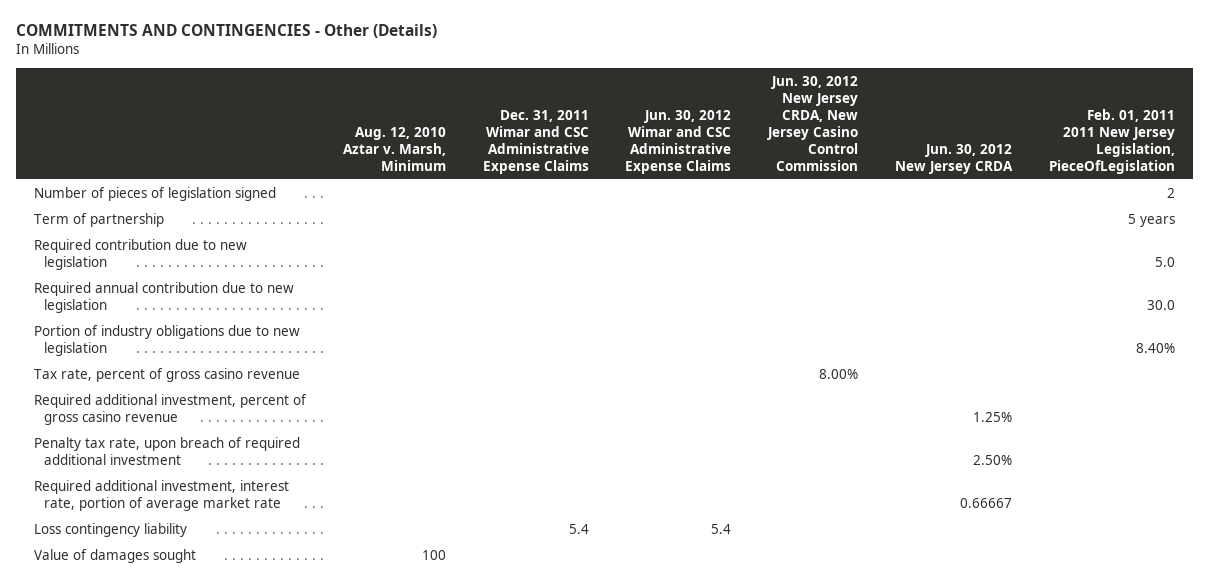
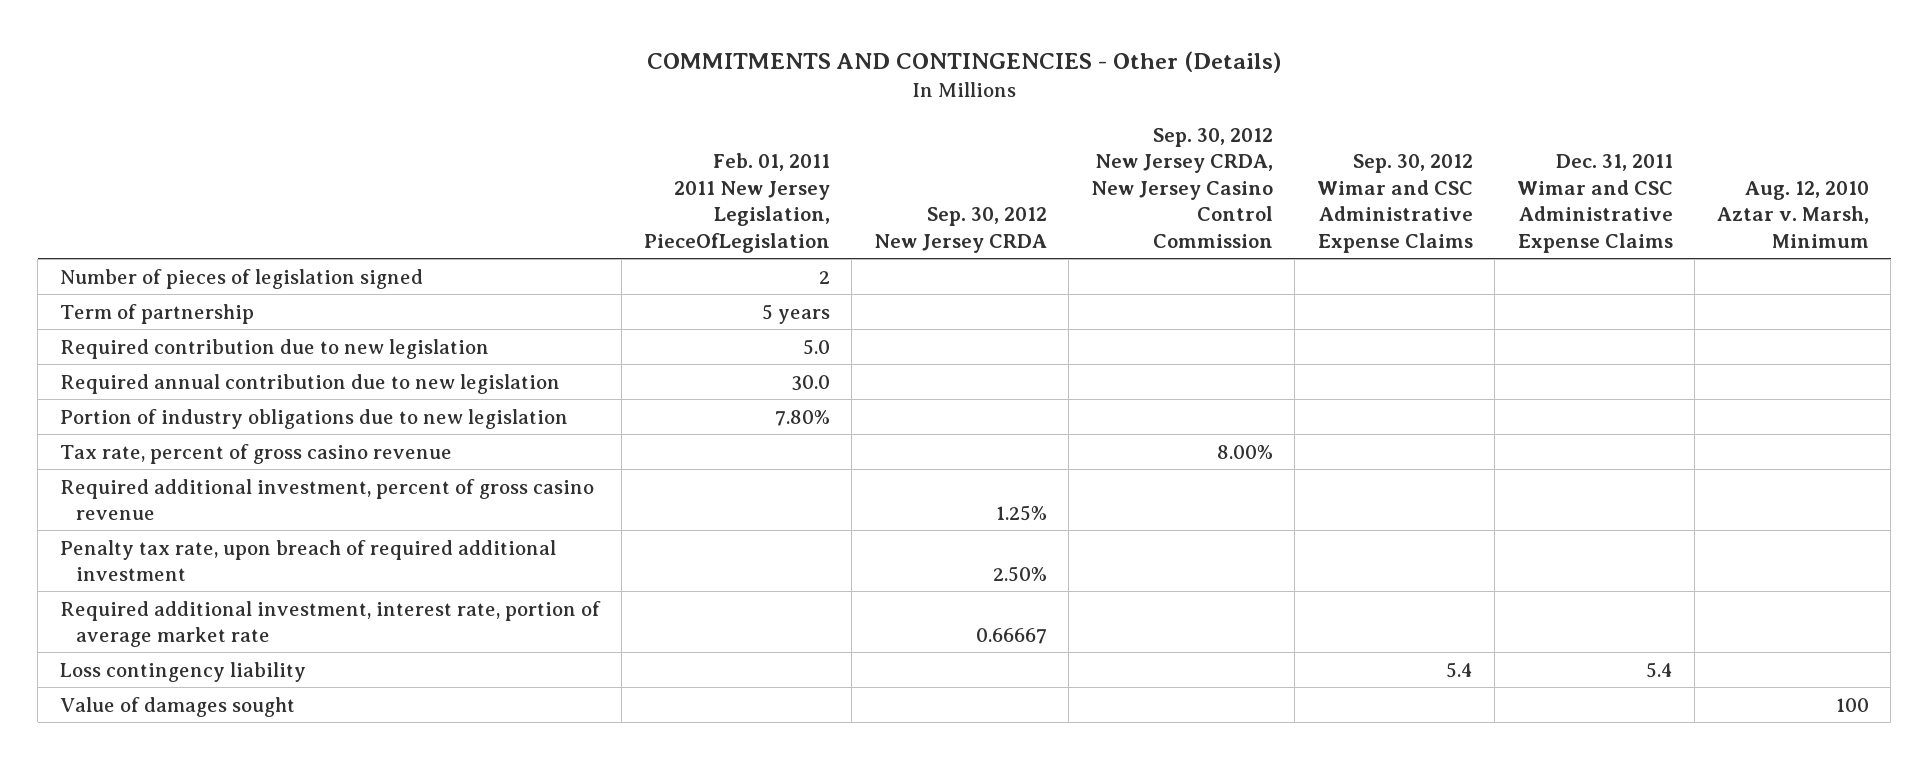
[625,109,732,174] Jun. 30, 2012 Wimar and CSC Administrative Expense Claims -> none
[767,75,859,171] Jun. 30, 2012 New Jersey CRDA, New Jersey Casino Control Commission -> none
[895,143,1014,174] Jun. 30, 2012 New Jersey CRDA -> none
none -> [873,207,1047,253] Sep. 30, 2012 New Jersey CRDA
none -> [1090,128,1273,248] Sep. 30, 2012 New Jersey CRDA, New Jersey Casino Control Commission
none -> [1316,154,1473,253] Sep. 30, 2012 Wimar and CSC Administrative Expense Claims
[1135,342,1175,353] 8.40% -> [774,409,830,426] 7.80%

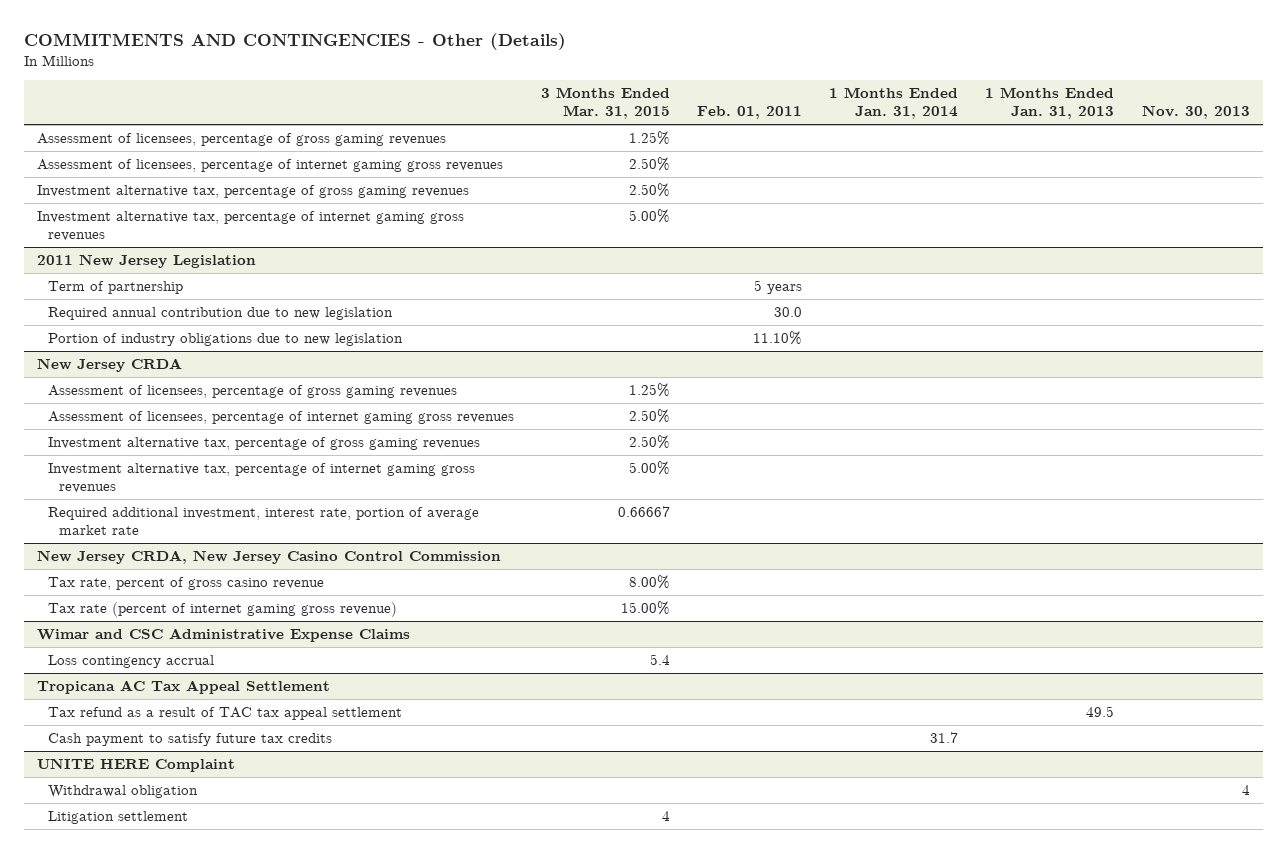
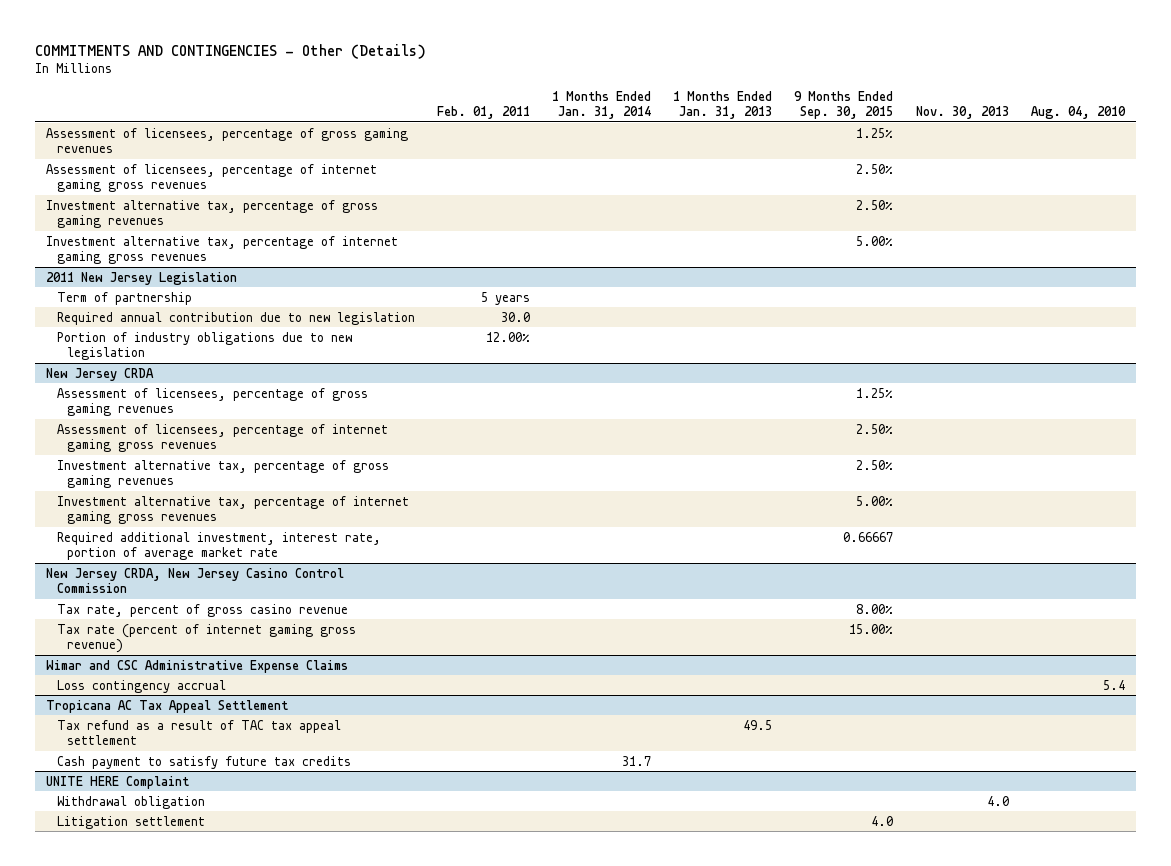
[541,87,671,120] 3 Months Ended Mar. 31, 2015 -> none
none -> [794,90,894,120] 9 Months Ended Sep. 30, 2015
none -> [1030,106,1126,120] Aug. 04, 2010
[753,330,803,345] 11.10% -> [485,331,530,342] 12.00%
[1241,784,1250,795] 4 -> [986,795,1009,806] 4.0

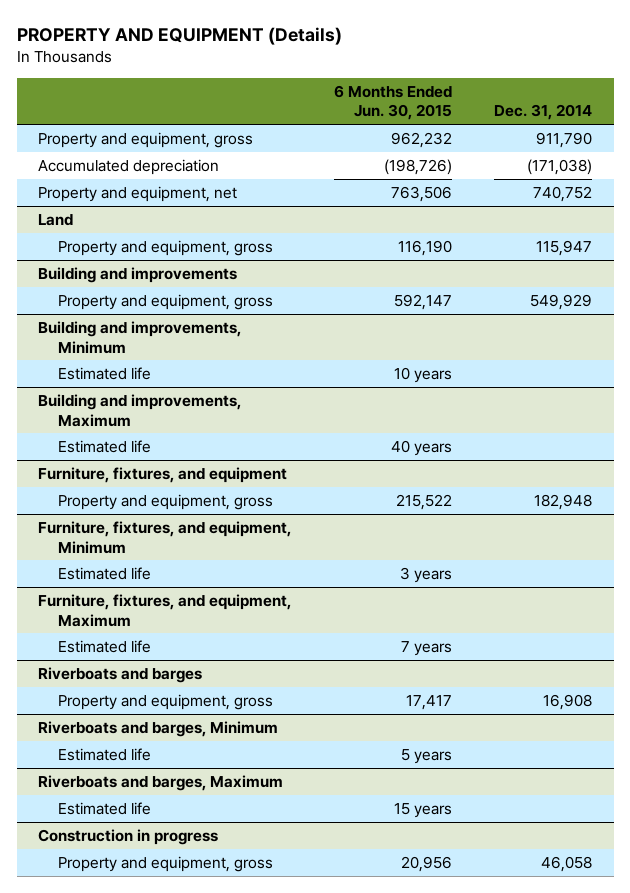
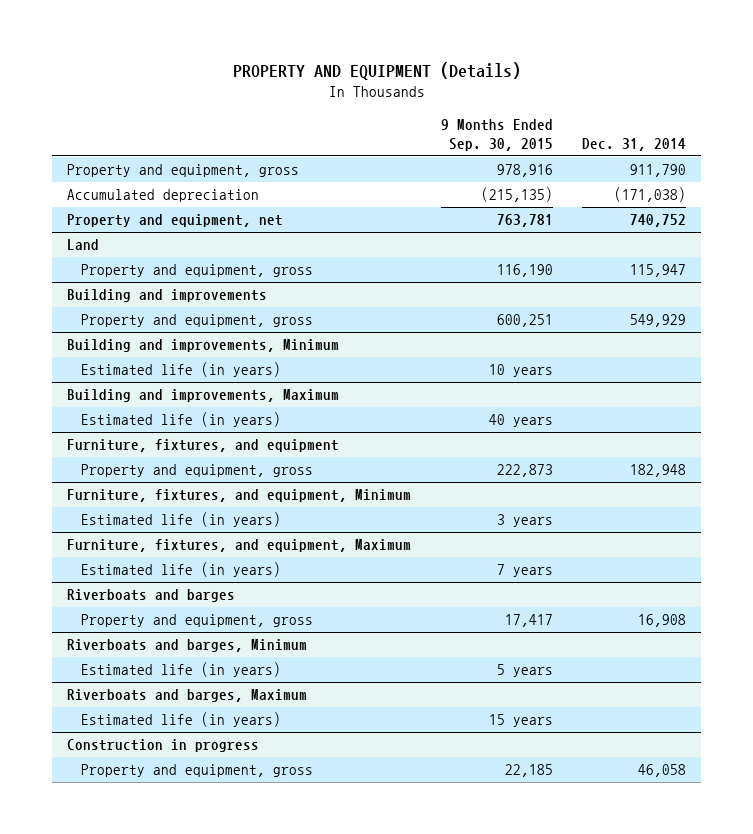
[333,84,452,121] 6 Months Ended Jun. 30, 2015 -> none
none -> [440,118,553,151] 9 Months Ended Sep. 30, 2015
[58,366,152,380] Estimated life -> [81,362,282,378] Estimated life (in years)
[58,439,152,453] Estimated life -> [81,412,282,428] Estimated life (in years)
[58,566,152,580] Estimated life -> [81,512,282,528] Estimated life (in years)
[58,639,152,653] Estimated life -> [81,562,282,578] Estimated life (in years)
[58,747,152,761] Estimated life -> [81,662,282,678] Estimated life (in years)
[58,801,152,815] Estimated life -> [81,712,282,728] Estimated life (in years)

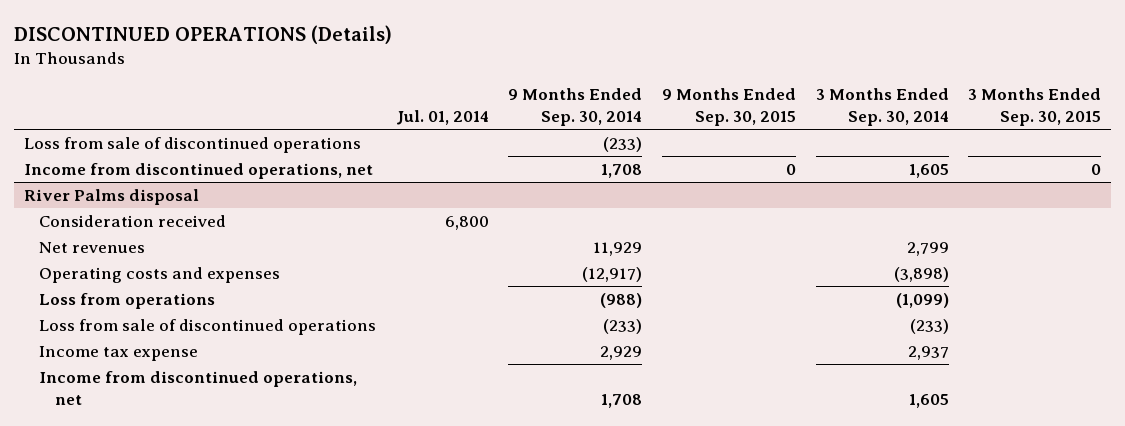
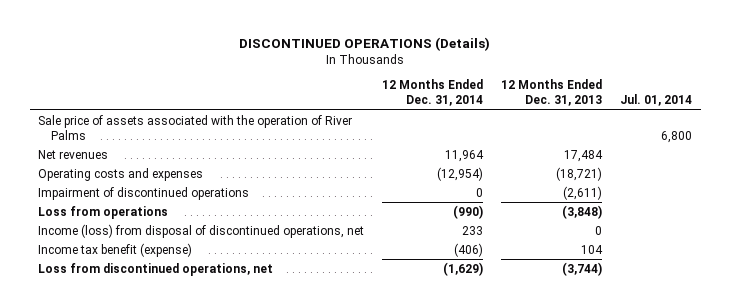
[508,88,643,127] 9 Months Ended Sep. 30, 2014 -> none
[662,88,797,127] 9 Months Ended Sep. 30, 2015 -> none
[815,88,949,127] 3 Months Ended Sep. 30, 2014 -> none
[968,88,1102,127] 3 Months Ended Sep. 30, 2015 -> none
none -> [382,79,484,107] 12 Months Ended Dec. 31, 2014
none -> [500,79,602,107] 12 Months Ended Dec. 31, 2013
[23,189,199,206] River Palms disposal -> none
[39,215,227,228] Consideration received -> none
[39,242,146,254] Net revenues -> none
[39,267,281,284] Operating costs and expenses -> none
[39,293,216,310] Loss from operations -> none
[39,319,377,336] Loss from sale of discontinued operations -> none
[39,346,199,362] Income tax expense -> none
[39,371,358,405] Income from discontinued operations, net -> none
none -> [38,114,353,140] Sale price of assets associated with the operation of River Palms
none -> [38,149,109,159] Net revenues
none -> [38,167,204,181] Operating costs and expenses
none -> [38,186,250,200] Impairment of discontinued operations
none -> [38,205,169,219] Loss from operations
[23,137,361,154] Loss from sale of discontinued operations -> [38,223,365,238] Income (loss) from disposal of discontinued operations, net
none -> [38,242,193,257] Income tax benefit (expense)
[23,163,373,180] Income from discontinued operations, net -> [38,262,274,276] Loss from discontinued operations, net

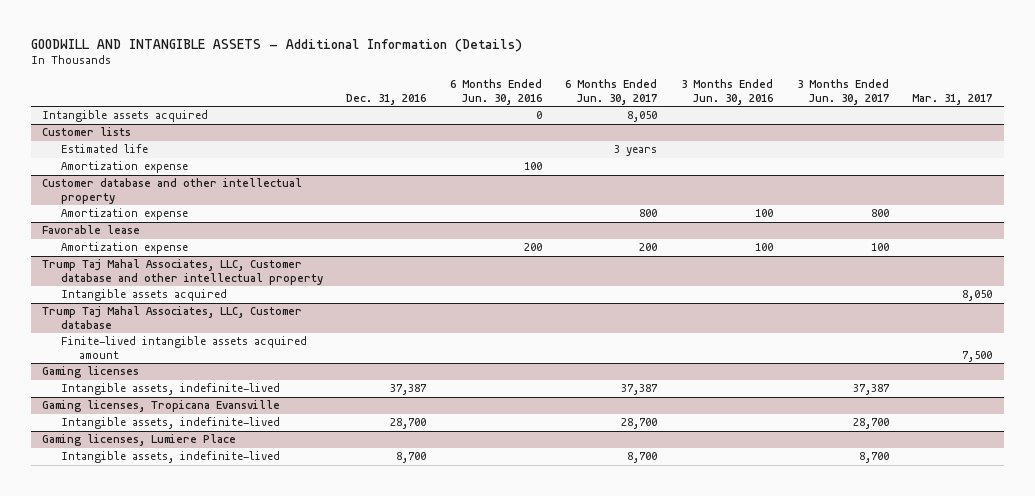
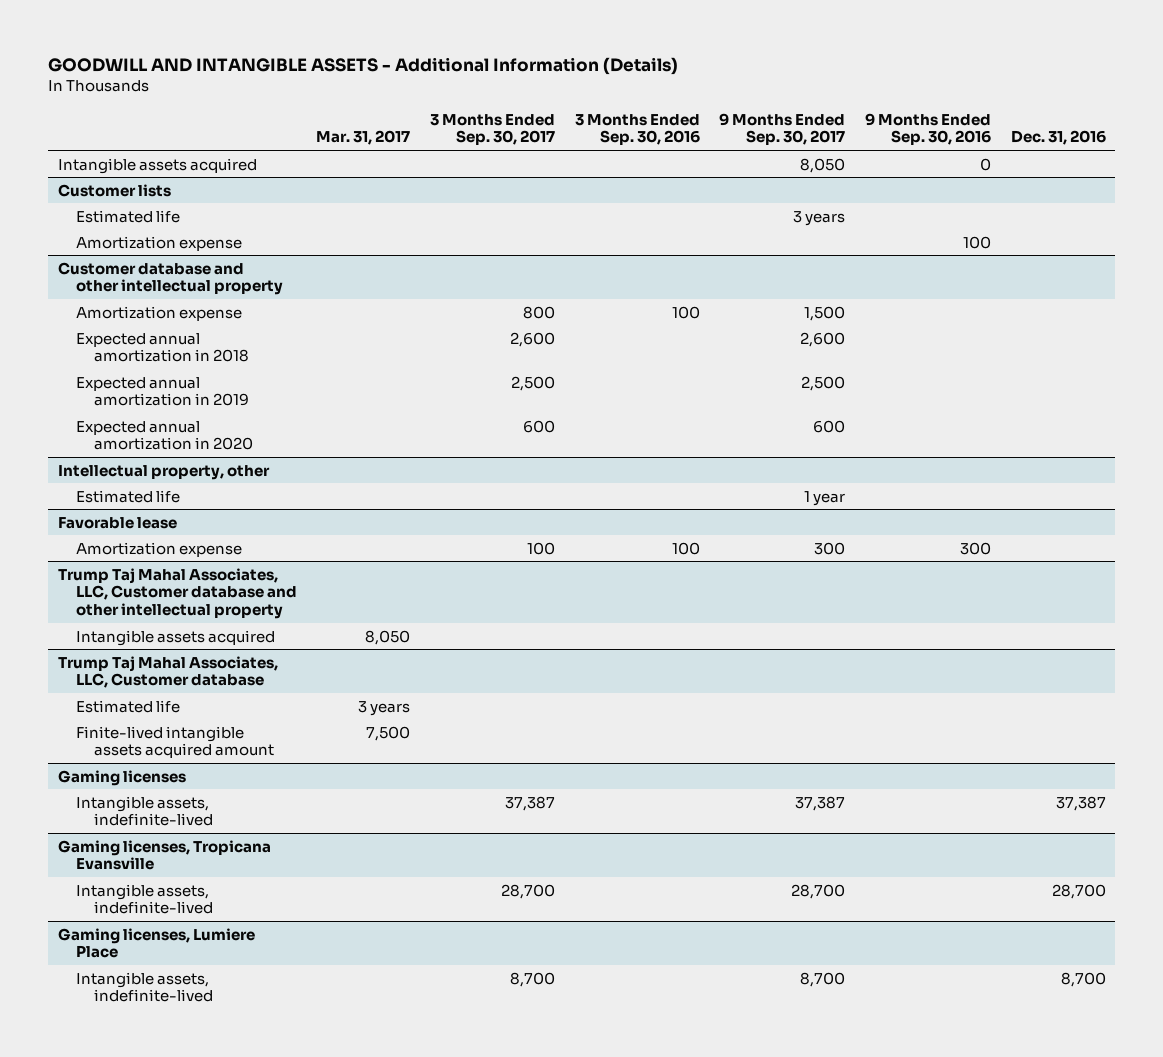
[449,79,542,105] 6 Months Ended Jun. 30, 2016 -> none
[565,79,658,105] 6 Months Ended Jun. 30, 2017 -> none
[680,79,773,105] 3 Months Ended Jun. 30, 2016 -> none
[796,79,889,105] 3 Months Ended Jun. 30, 2017 -> none
none -> [429,113,555,146] 3 Months Ended Sep. 30, 2017
none -> [574,113,700,146] 3 Months Ended Sep. 30, 2016
none -> [719,112,846,146] 9 Months Ended Sep. 30, 2017
none -> [864,112,991,146] 9 Months Ended Sep. 30, 2016
none -> [75,332,249,363] Expected annual amortization in 2018
none -> [75,376,249,407] Expected annual amortization in 2019
none -> [75,420,253,451] Expected annual amortization in 2020
none -> [57,464,270,480] Intellectual property, other
none -> [75,489,180,503] Estimated life
none -> [75,699,180,713] Estimated life

